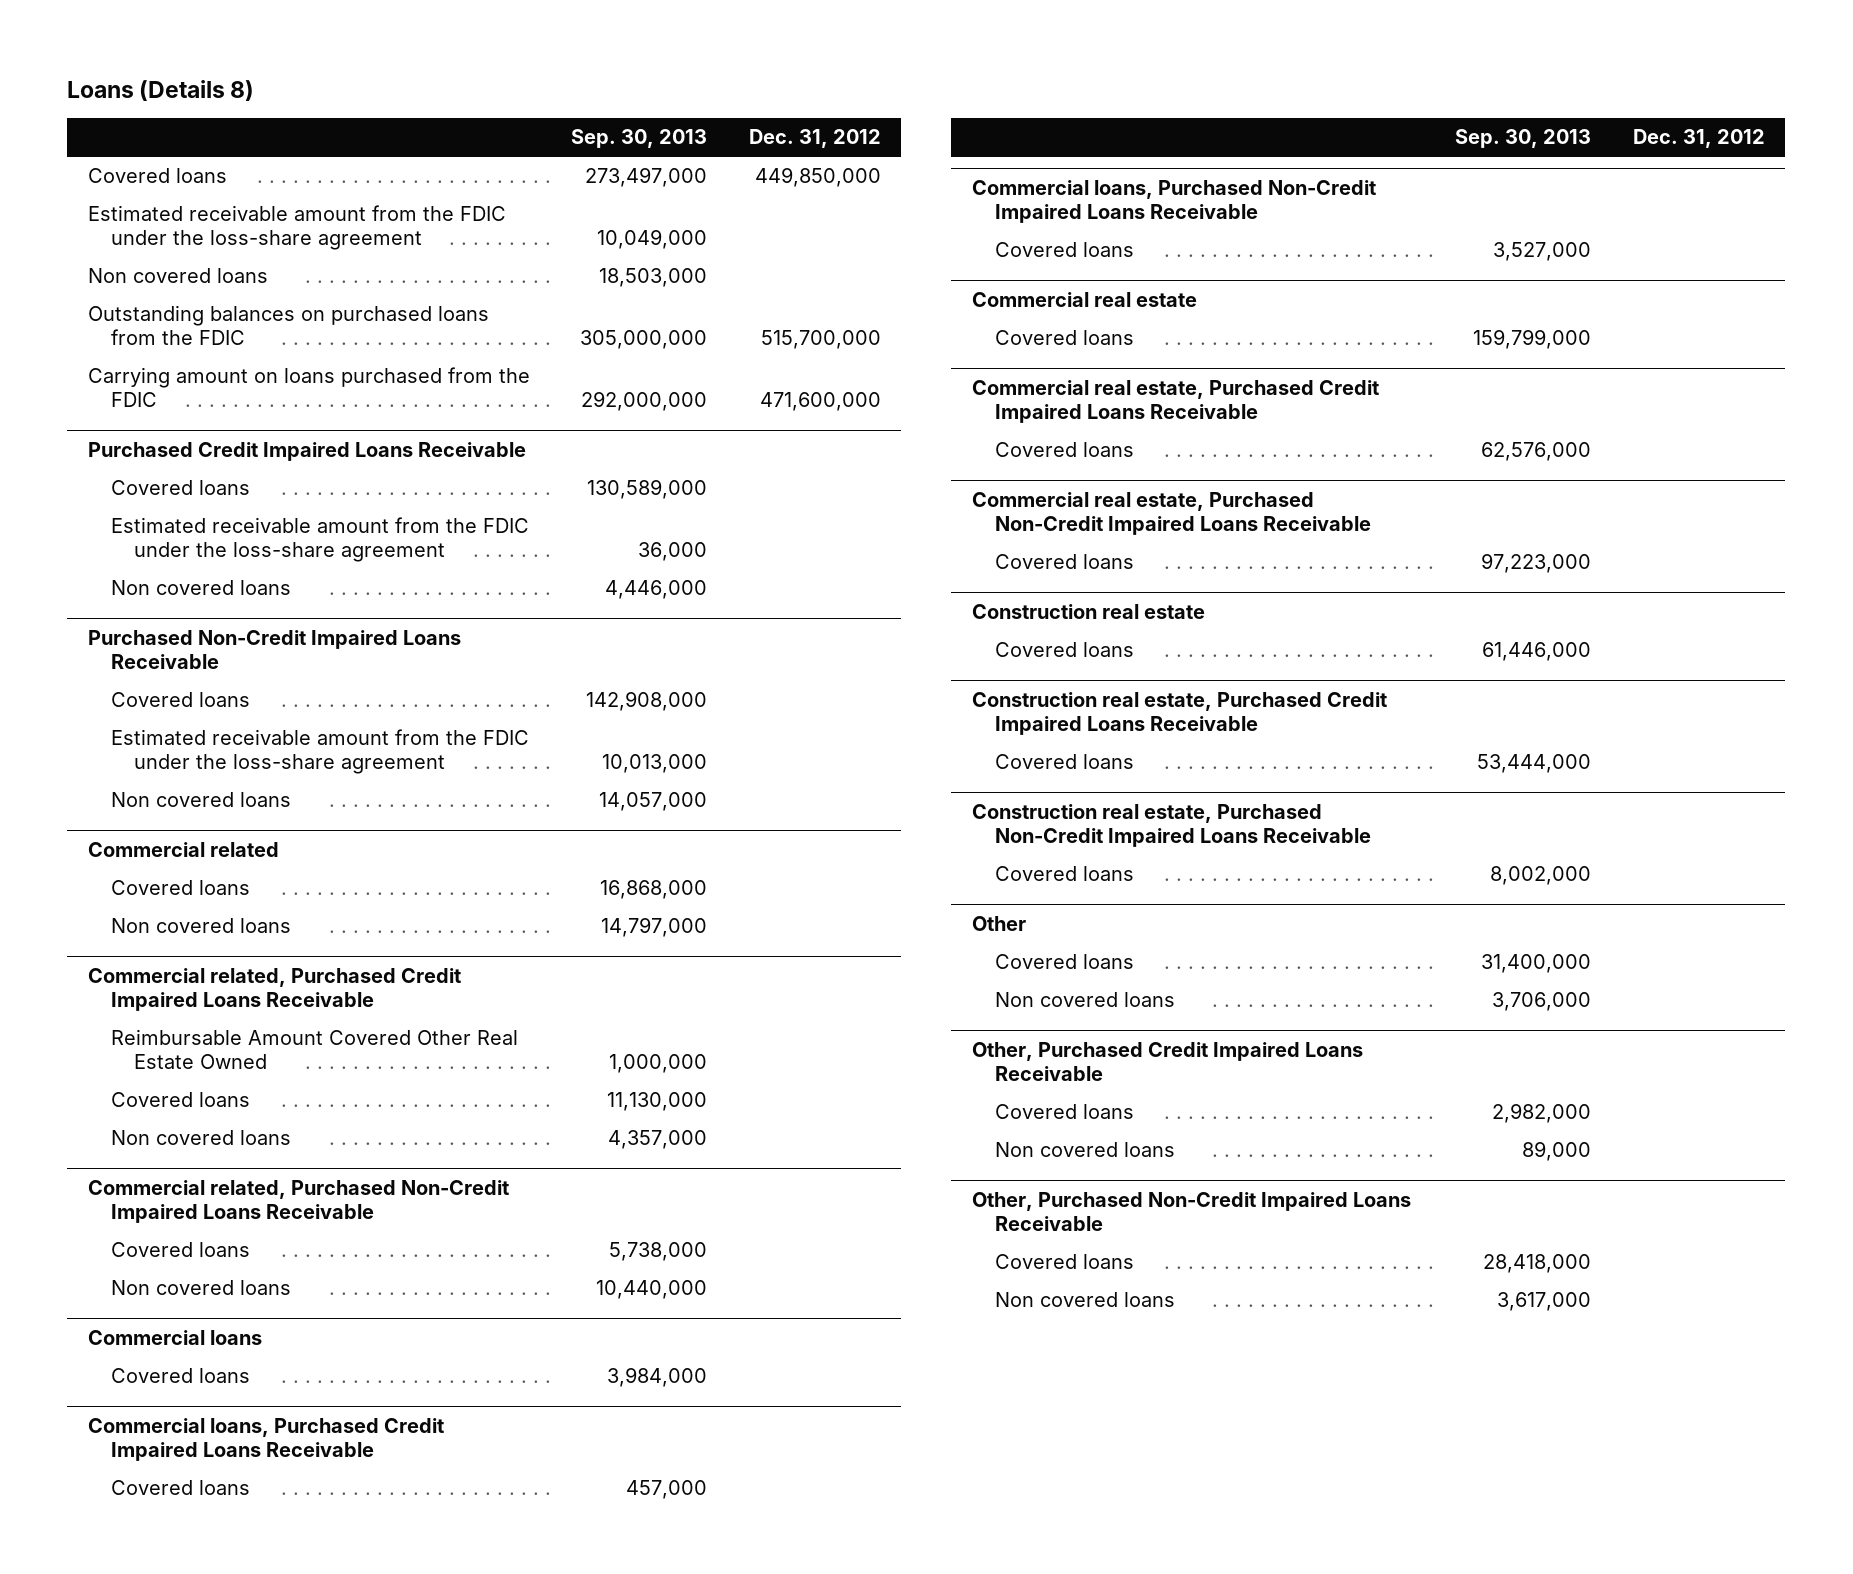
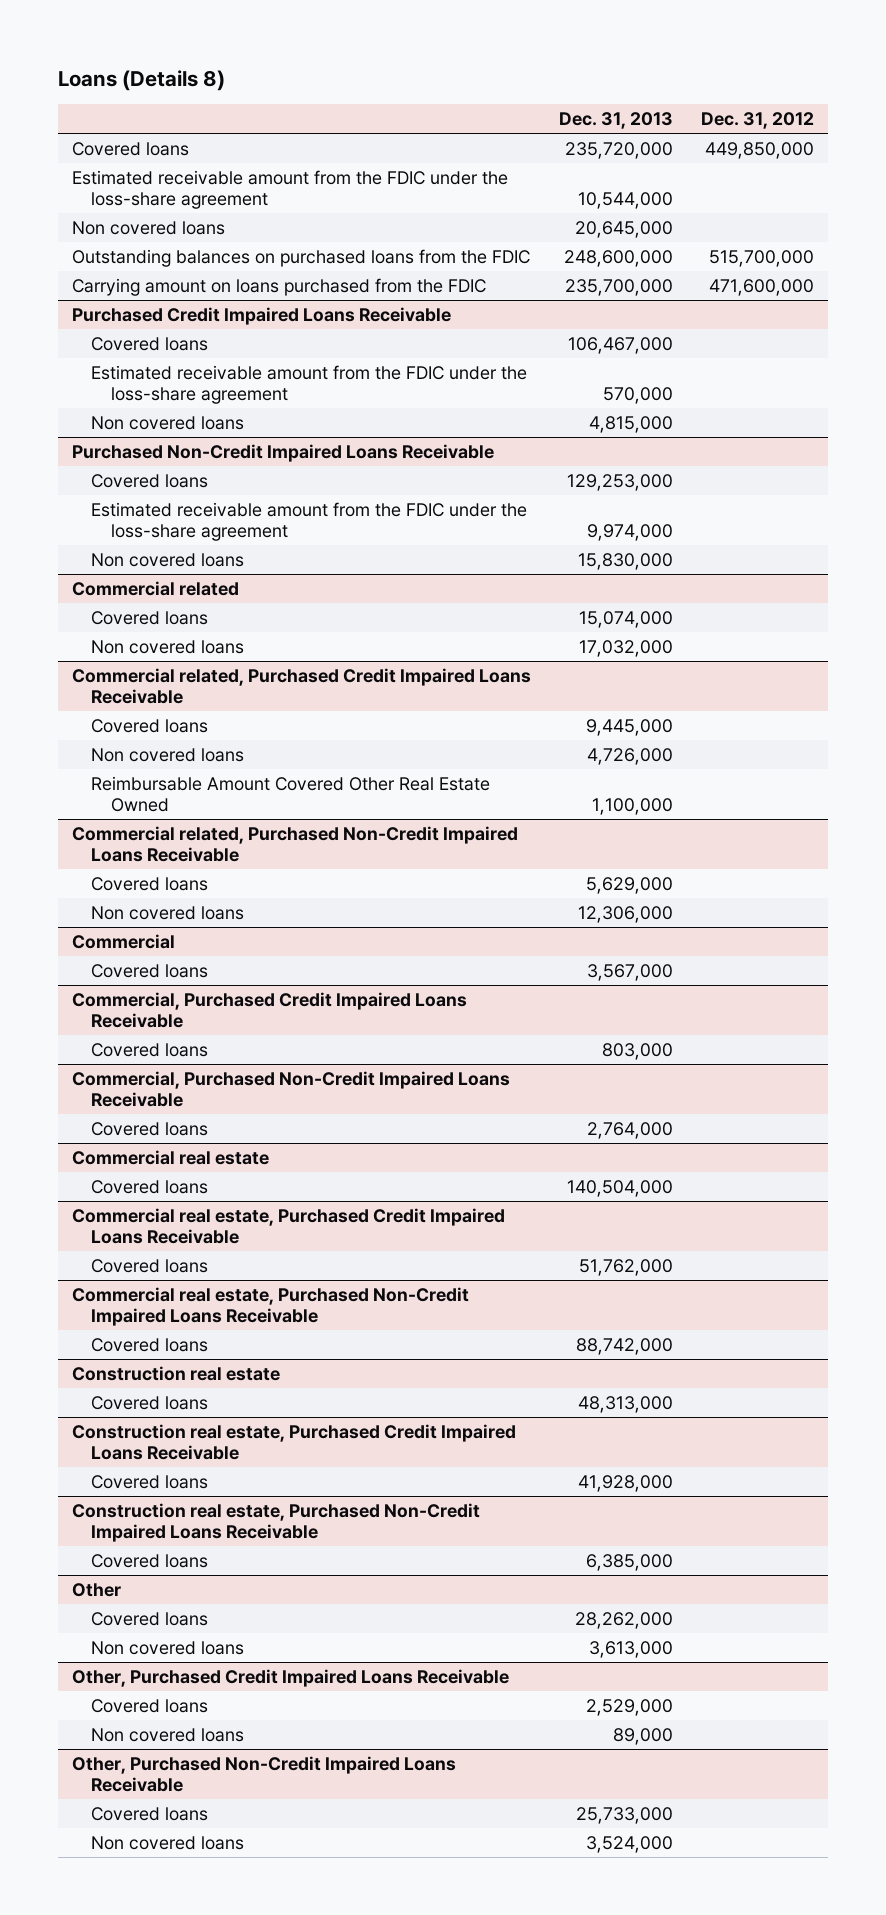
[571,129,708,149] Sep. 30, 2013 -> none
none -> [558,111,673,129] Dec. 31, 2013
[110,1029,518,1070] Reimbursable Amount Covered Other Real Estate Owned -> [91,776,491,812] Reimbursable Amount Covered Other Real Estate Owned
[88,1330,263,1346] Commercial loans -> [71,934,175,950] Commercial
[88,1418,445,1461] Commercial loans, Purchased Credit Impaired Loans Receivable -> [71,992,467,1028] Commercial, Purchased Credit Impaired Loans Receivable
[971,180,1376,223] Commercial loans, Purchased Non-Credit Impaired Loans Receivable -> [71,1071,510,1107] Commercial, Purchased Non-Credit Impaired Loans Receivable

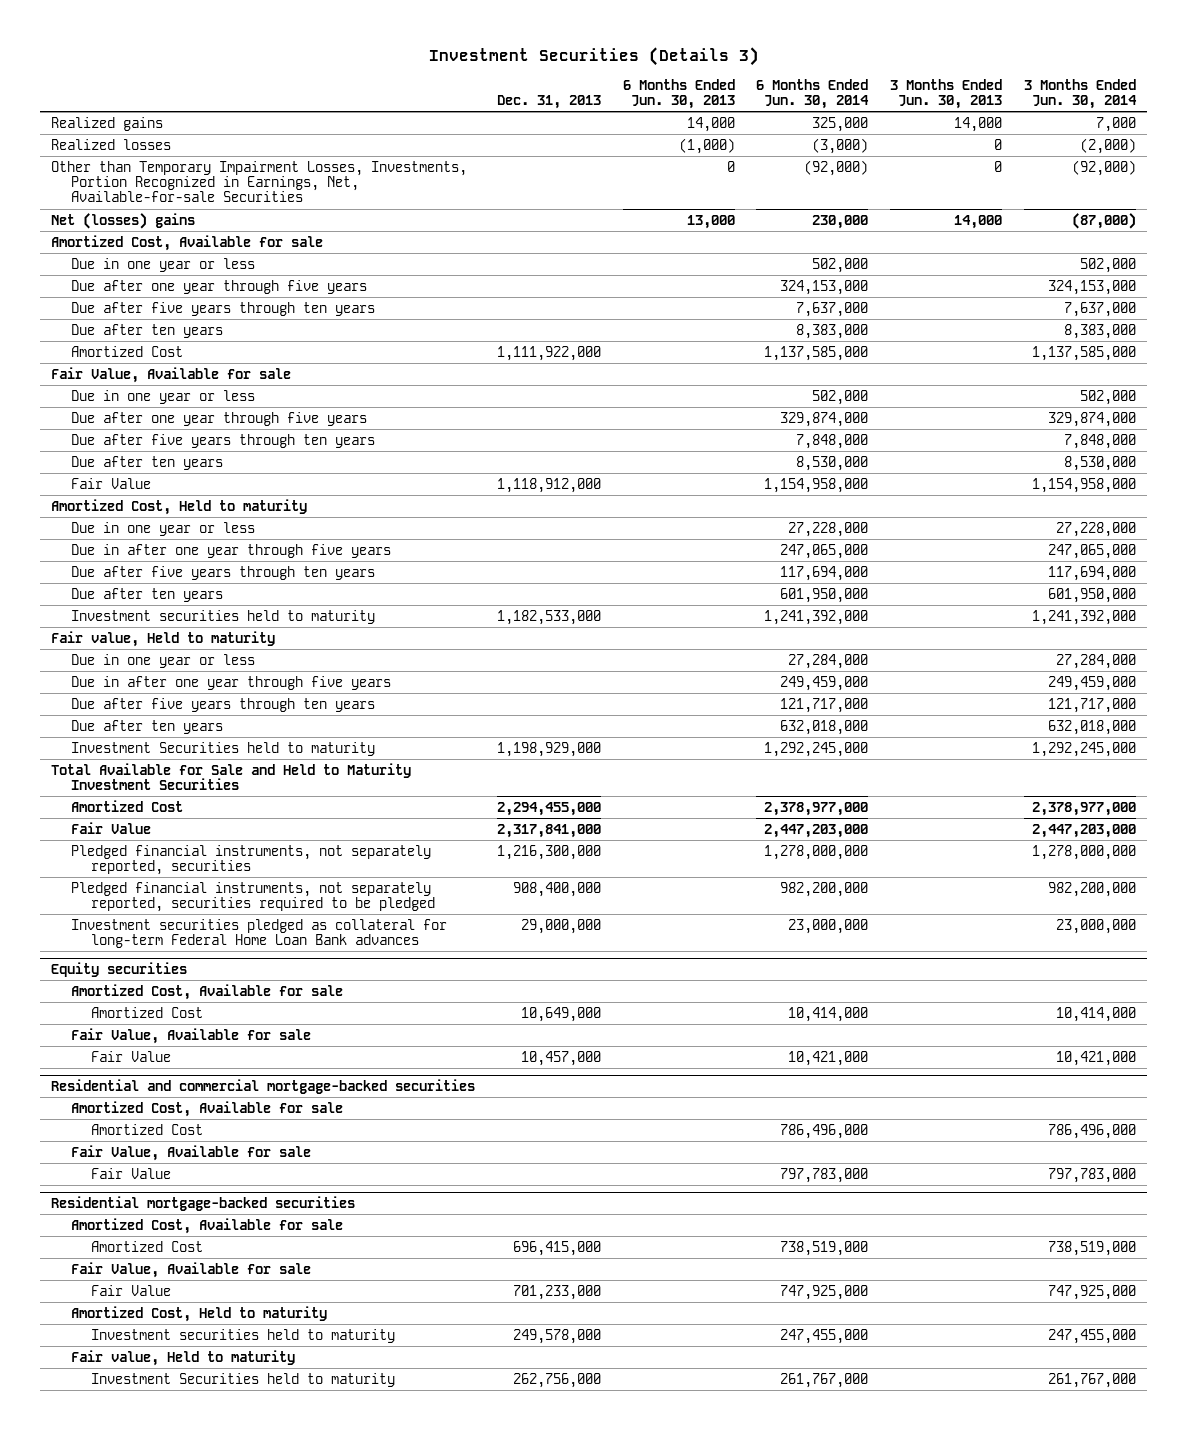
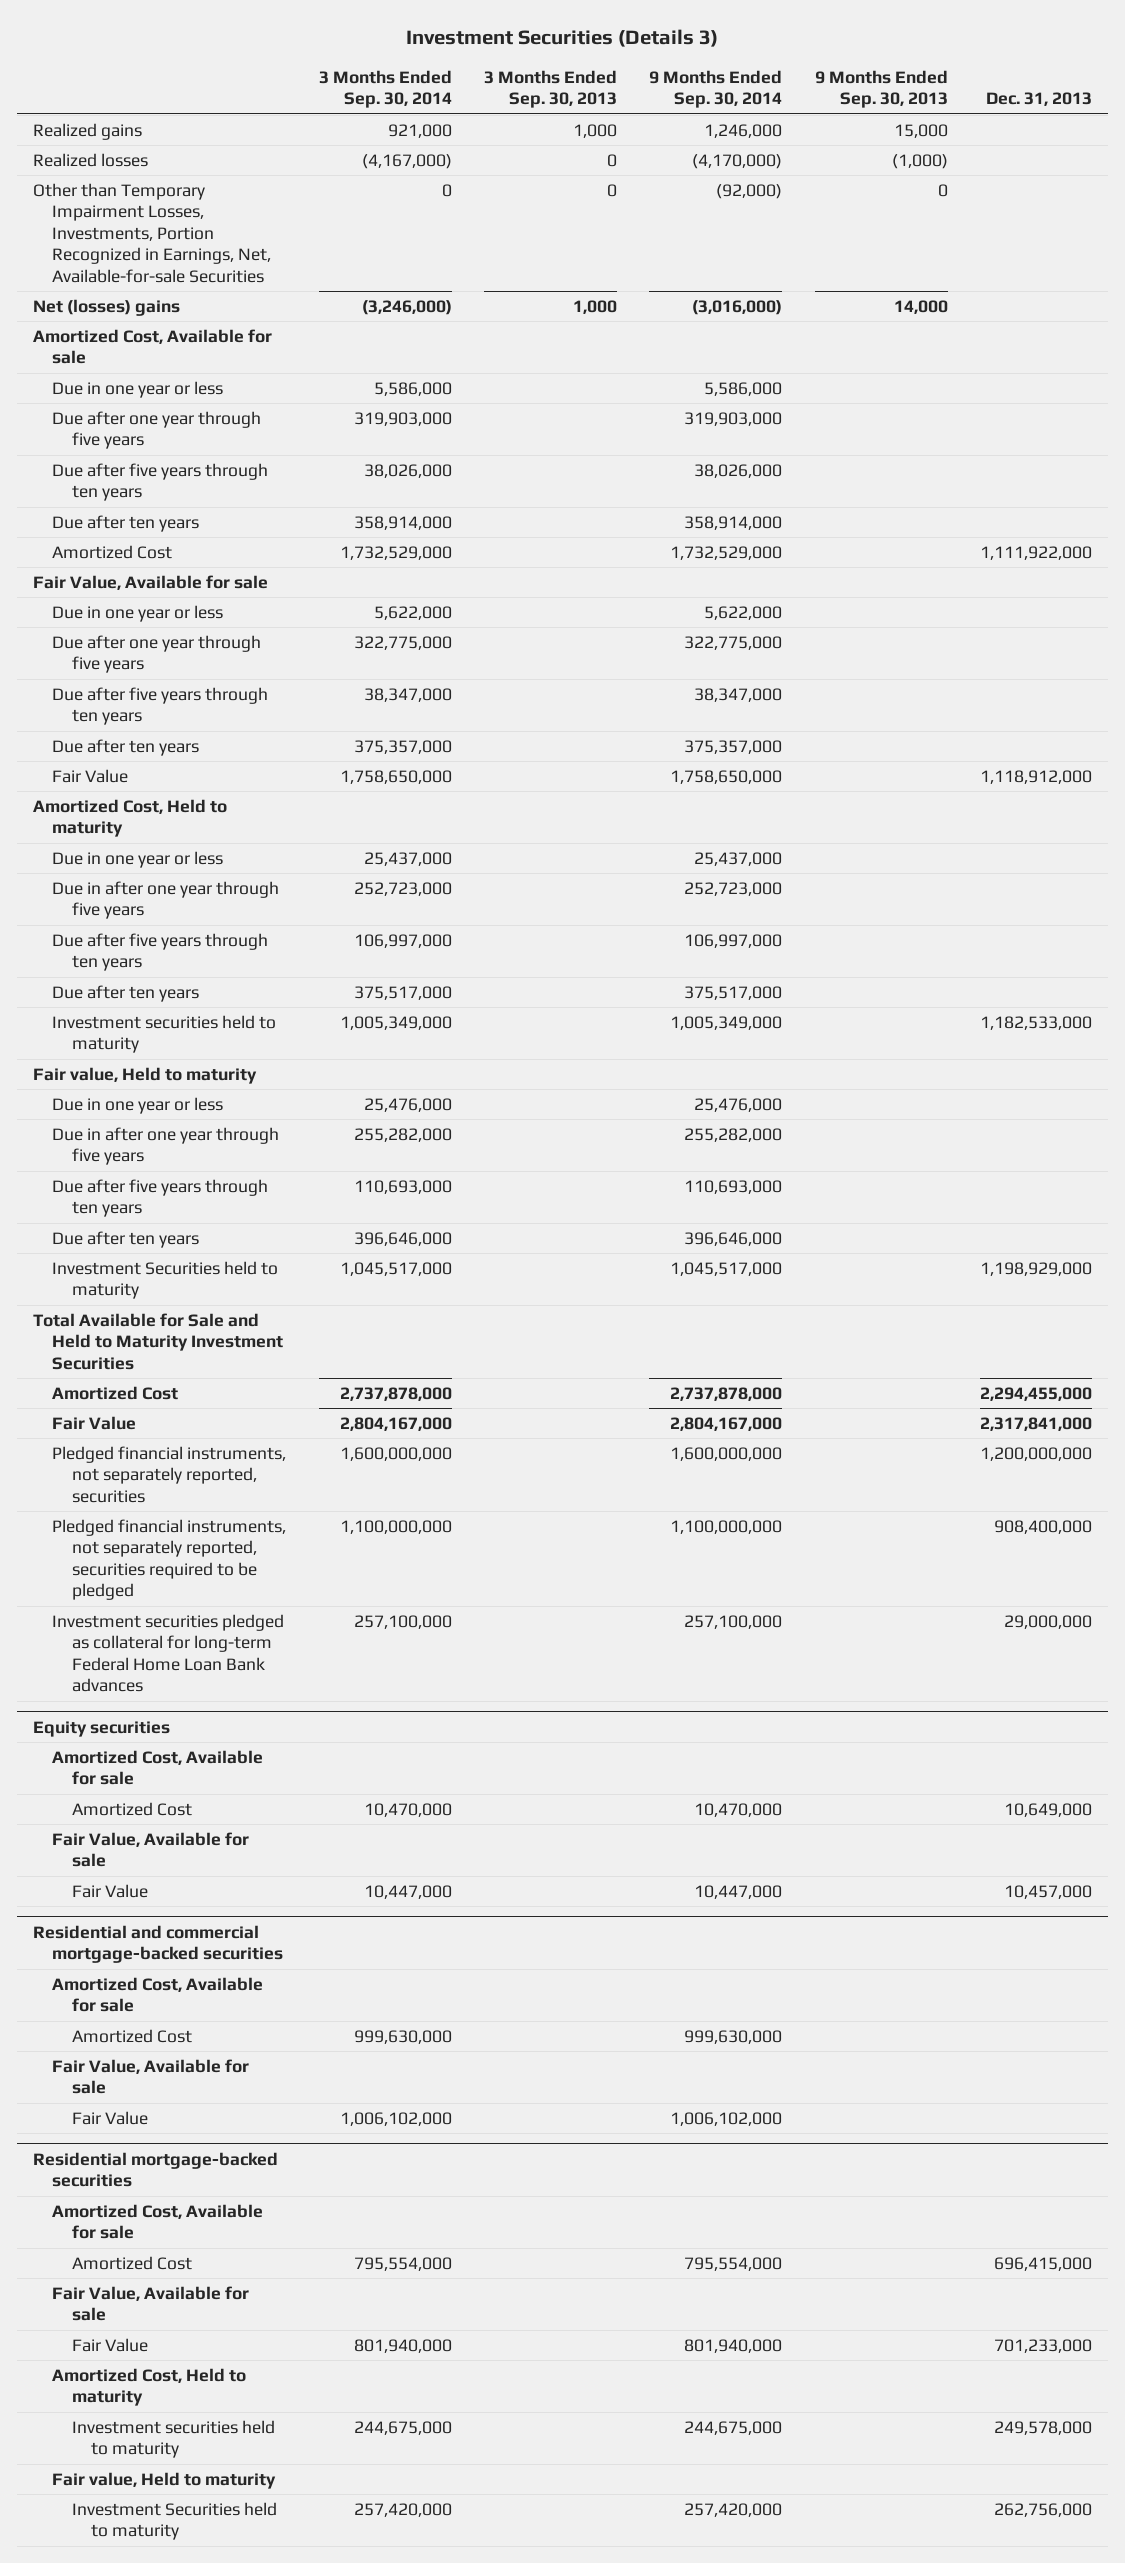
[622,78,735,110] 6 Months Ended Jun. 30, 2013 -> none
[756,78,870,110] 6 Months Ended Jun. 30, 2014 -> none
[890,78,1003,110] 3 Months Ended Jun. 30, 2013 -> none
[1023,78,1137,110] 3 Months Ended Jun. 30, 2014 -> none
none -> [318,69,452,109] 3 Months Ended Sep. 30, 2014
none -> [483,69,617,109] 3 Months Ended Sep. 30, 2013
none -> [649,69,783,109] 9 Months Ended Sep. 30, 2014
none -> [814,69,948,109] 9 Months Ended Sep. 30, 2013
[496,844,601,860] 1,216,300,000 -> [979,1446,1092,1461] 1,200,000,000

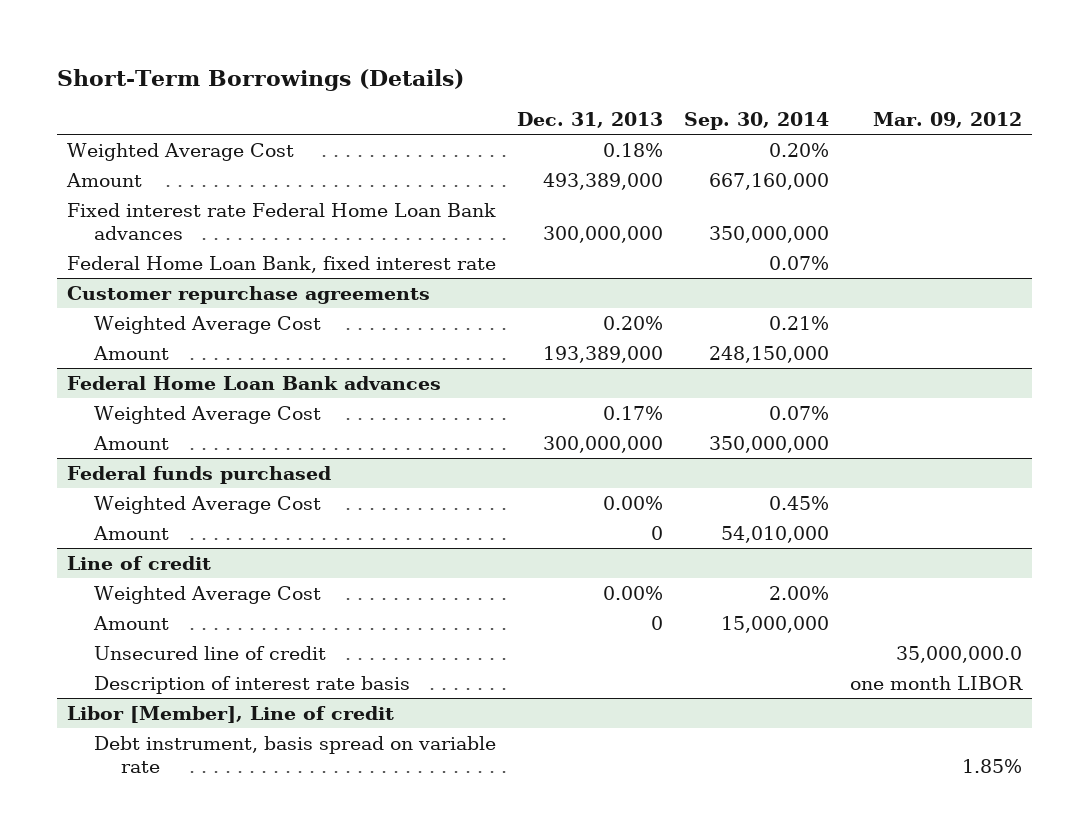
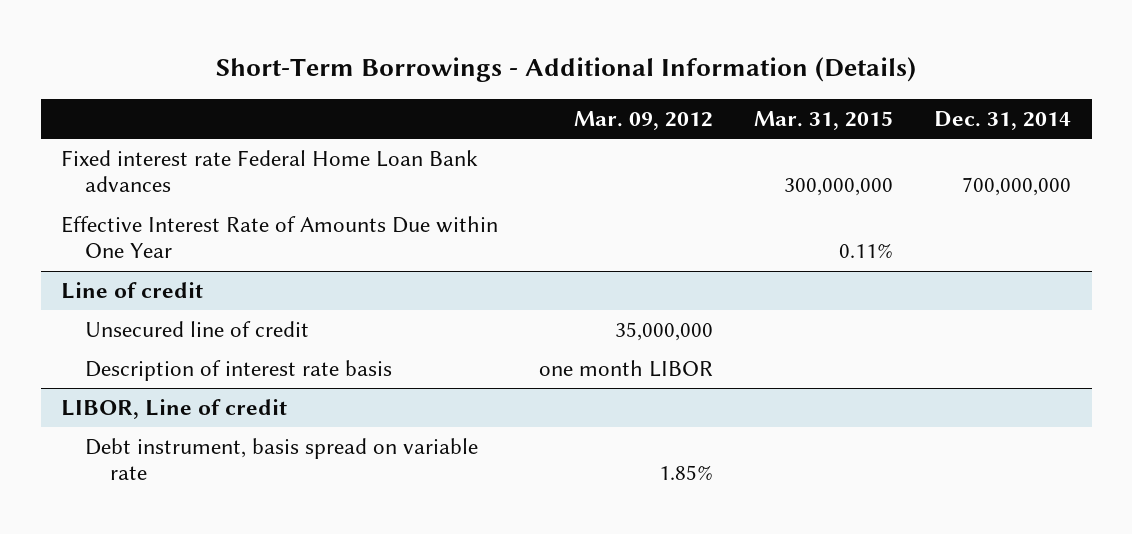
[56,68,464,91] Short-Term Borrowings (Details) -> [216,57,917,83] Short-Term Borrowings - Additional Information (Details)
[517,111,664,128] Dec. 31, 2013 -> none
[683,111,829,130] Sep. 30, 2014 -> none
none -> [754,111,894,131] Mar. 31, 2015
none -> [934,111,1072,131] Dec. 31, 2014
[67,142,295,161] Weighted Average Cost -> none
[66,172,143,187] Amount -> none
[67,255,497,273] Federal Home Loan Bank, fixed interest rate -> none
[67,285,431,304] Customer repurchase agreements -> none
[94,315,322,334] Weighted Average Cost -> none
[93,345,170,360] Amount -> none
[67,375,442,390] Federal Home Loan Bank advances -> none
[94,405,322,424] Weighted Average Cost -> none
[93,435,170,450] Amount -> none
[67,465,332,484] Federal funds purchased -> none
[94,495,322,514] Weighted Average Cost -> none
[93,525,170,540] Amount -> none
none -> [61,215,499,259] Effective Interest Rate of Amounts Due within One Year
[94,585,322,604] Weighted Average Cost -> none
[93,615,170,630] Amount -> none
[895,645,1022,663] 35,000,000.0 -> [615,321,714,341] 35,000,000
[67,705,395,723] Libor [Member], Line of credit -> [61,398,288,419] LIBOR, Line of credit

